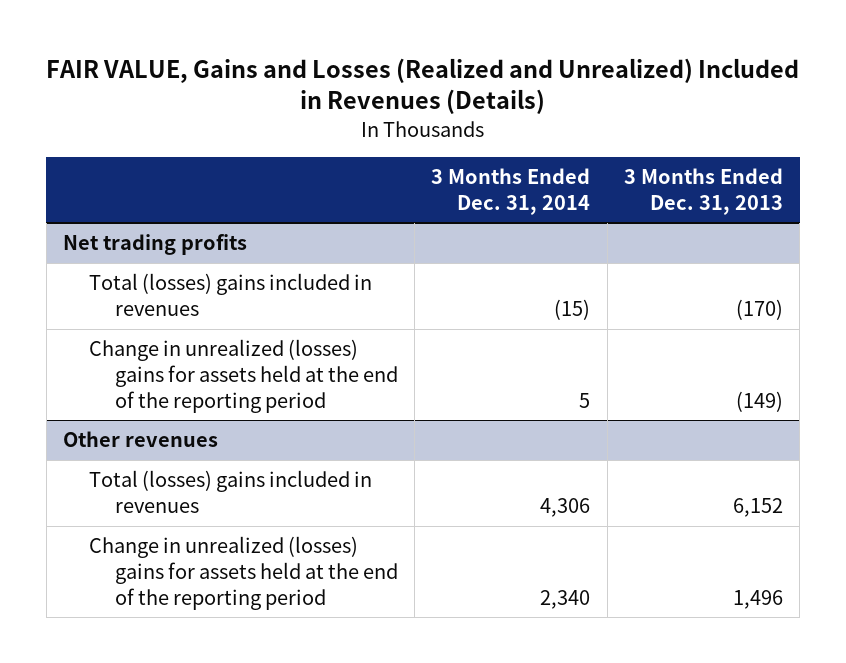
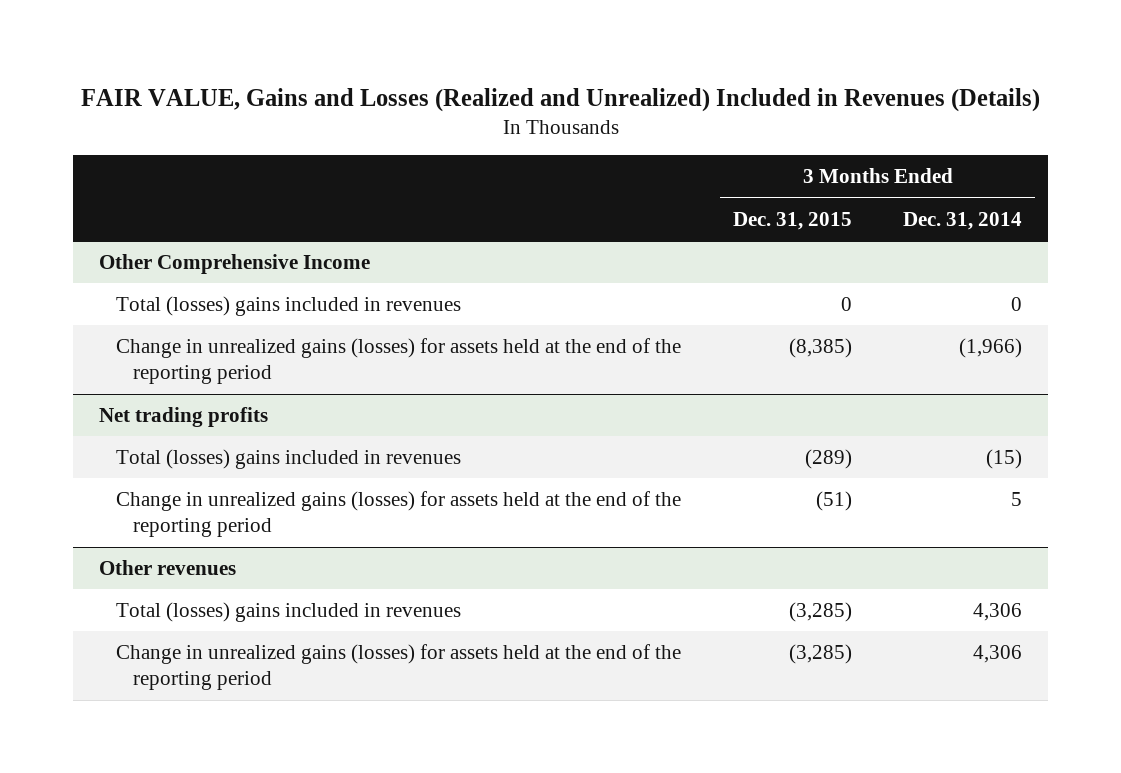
[623,168,783,215] 3 Months Ended Dec. 31, 2013 -> none
none -> [732,211,852,230] Dec. 31, 2015
none -> [98,254,370,275] Other Comprehensive Income
none -> [115,296,461,317] Total (losses) gains included in revenues
none -> [115,338,681,385] Change in unrealized gains (losses) for assets held at the end of the reporting period
[88,339,398,413] Change in unrealized (losses) gains for assets held at the end of the reporting period -> [115,491,681,538] Change in unrealized gains (losses) for assets held at the end of the reporting period
[88,536,398,610] Change in unrealized (losses) gains for assets held at the end of the reporting period -> [115,644,681,691] Change in unrealized gains (losses) for assets held at the end of the reporting period
[540,589,591,609] 2,340 -> [973,645,1023,664] 4,306

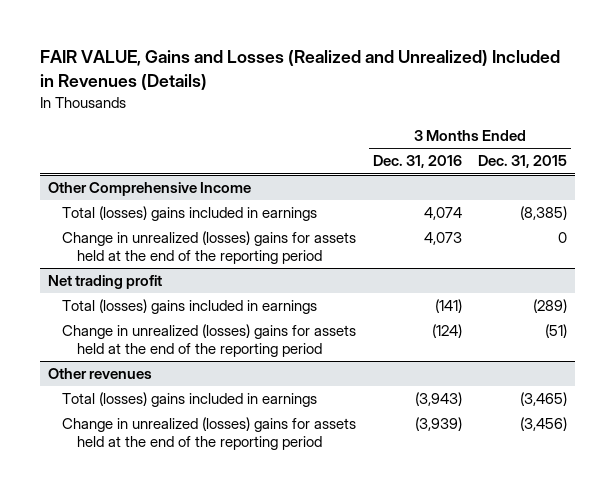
[903,211,1023,230] Dec. 31, 2014 -> none
none -> [372,155,462,169] Dec. 31, 2016
[115,296,461,317] Total (losses) gains included in revenues -> [62,206,318,222] Total (losses) gains included in earnings
[840,297,852,312] 0 -> [520,206,568,221] (8,385)
[115,338,681,385] Change in unrealized gains (losses) for assets held at the end of the reporting period -> [62,231,357,265] Change in unrealized (losses) gains for assets held at the end of the reporting period
[788,338,852,359] (8,385) -> [558,232,568,244] 0
[98,407,268,428] Net trading profits -> [47,275,162,290] Net trading profit
[115,449,461,470] Total (losses) gains included in revenues -> [62,299,318,315] Total (losses) gains included in earnings
[115,491,681,538] Change in unrealized gains (losses) for assets held at the end of the reporting period -> [62,324,357,358] Change in unrealized (losses) gains for assets held at the end of the reporting period
[115,602,461,623] Total (losses) gains included in revenues -> [62,392,318,408] Total (losses) gains included in earnings
[788,602,852,623] (3,285) -> [520,392,568,407] (3,465)
[115,644,681,691] Change in unrealized gains (losses) for assets held at the end of the reporting period -> [62,417,357,451] Change in unrealized (losses) gains for assets held at the end of the reporting period
[788,644,852,665] (3,285) -> [520,417,568,432] (3,456)

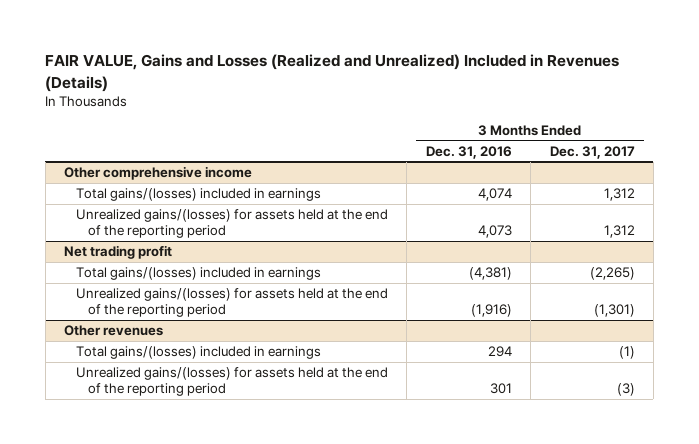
[478,155,568,169] Dec. 31, 2015 -> none
none -> [549,145,635,159] Dec. 31, 2017
[47,182,251,197] Other Comprehensive Income -> [64,166,253,181] Other comprehensive income
[62,206,318,222] Total (losses) gains included in earnings -> [76,188,322,202] Total gains/(losses) included in earnings
[62,231,357,265] Change in unrealized (losses) gains for assets held at the end of the reporting period -> [76,209,389,239] Unrealized gains/(losses) for assets held at the end of the reporting period
[62,299,318,315] Total (losses) gains included in earnings -> [76,267,322,281] Total gains/(losses) included in earnings
[434,299,462,314] (141) -> [468,267,512,281] (4,381)
[62,324,357,358] Change in unrealized (losses) gains for assets held at the end of the reporting period -> [76,288,389,318] Unrealized gains/(losses) for assets held at the end of the reporting period
[431,324,462,339] (124) -> [470,304,512,318] (1,916)
[62,392,318,408] Total (losses) gains included in earnings -> [76,346,322,360] Total gains/(losses) included in earnings
[414,392,462,407] (3,943) -> [487,346,512,358] 294
[62,417,357,451] Change in unrealized (losses) gains for assets held at the end of the reporting period -> [76,367,389,397] Unrealized gains/(losses) for assets held at the end of the reporting period
[414,417,462,432] (3,939) -> [489,383,512,395] 301

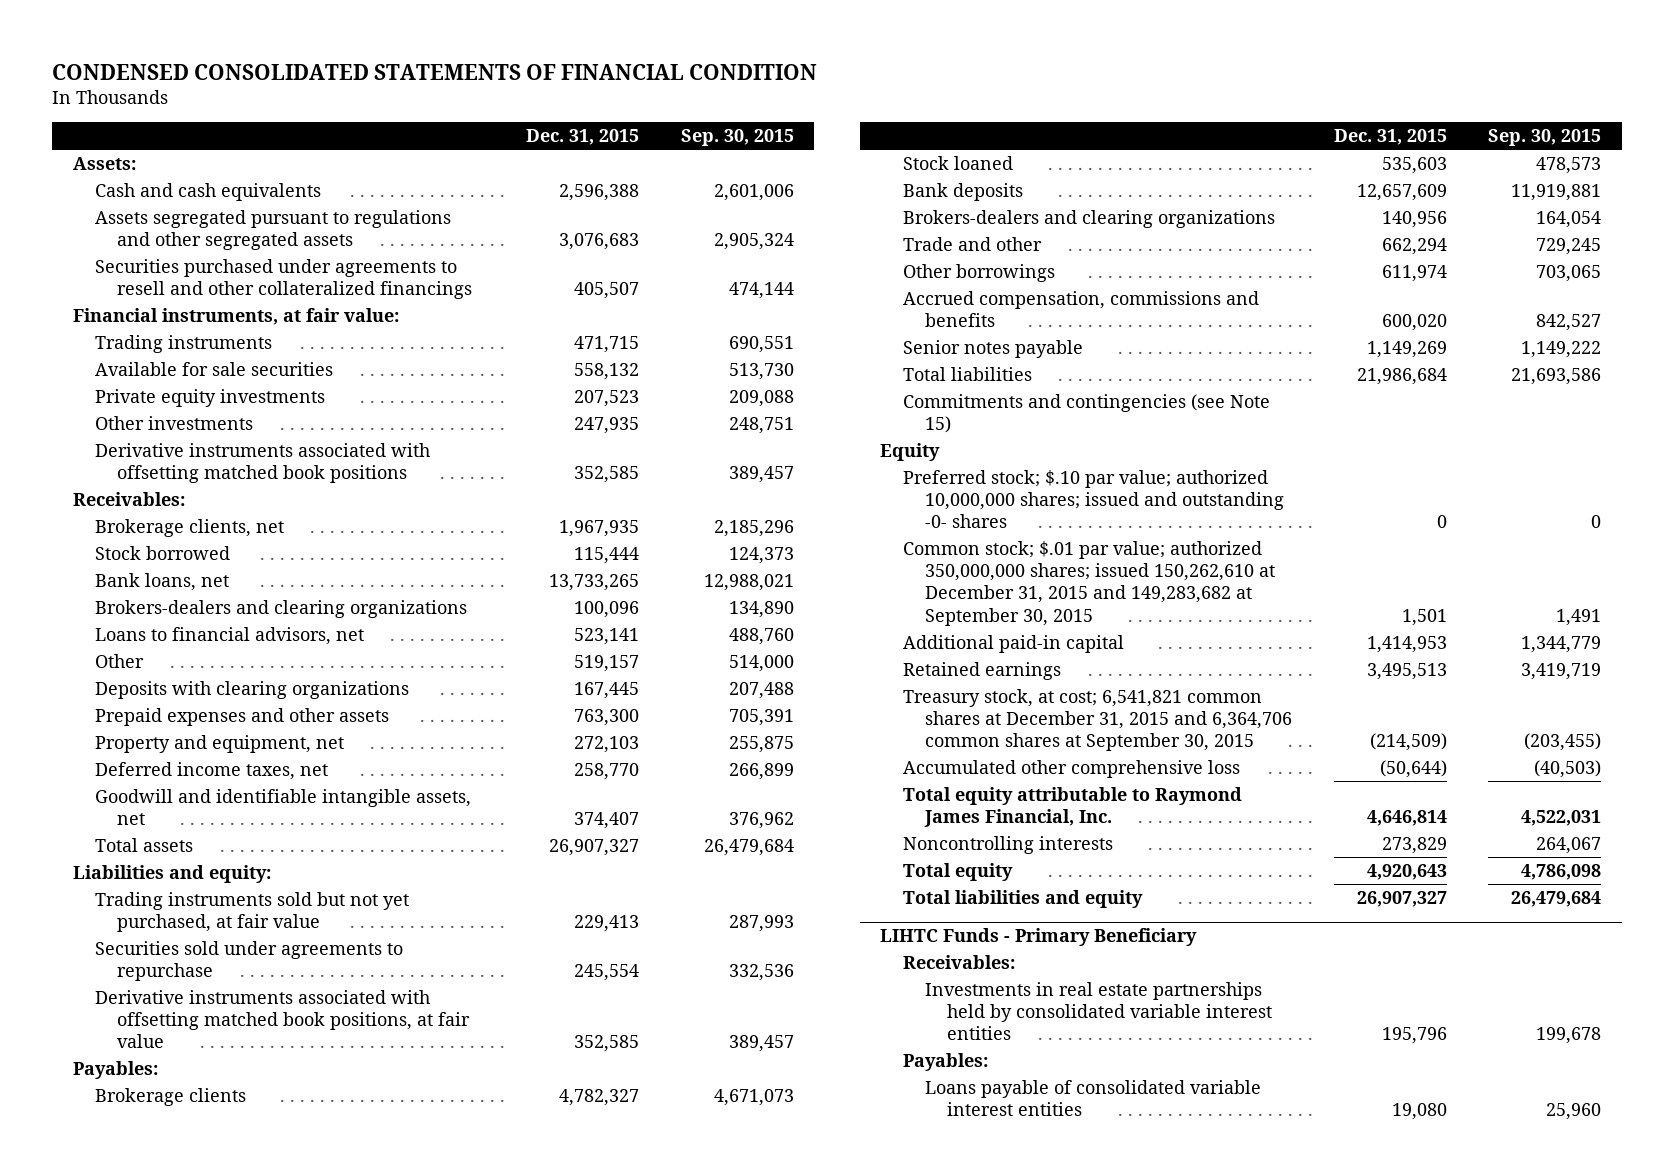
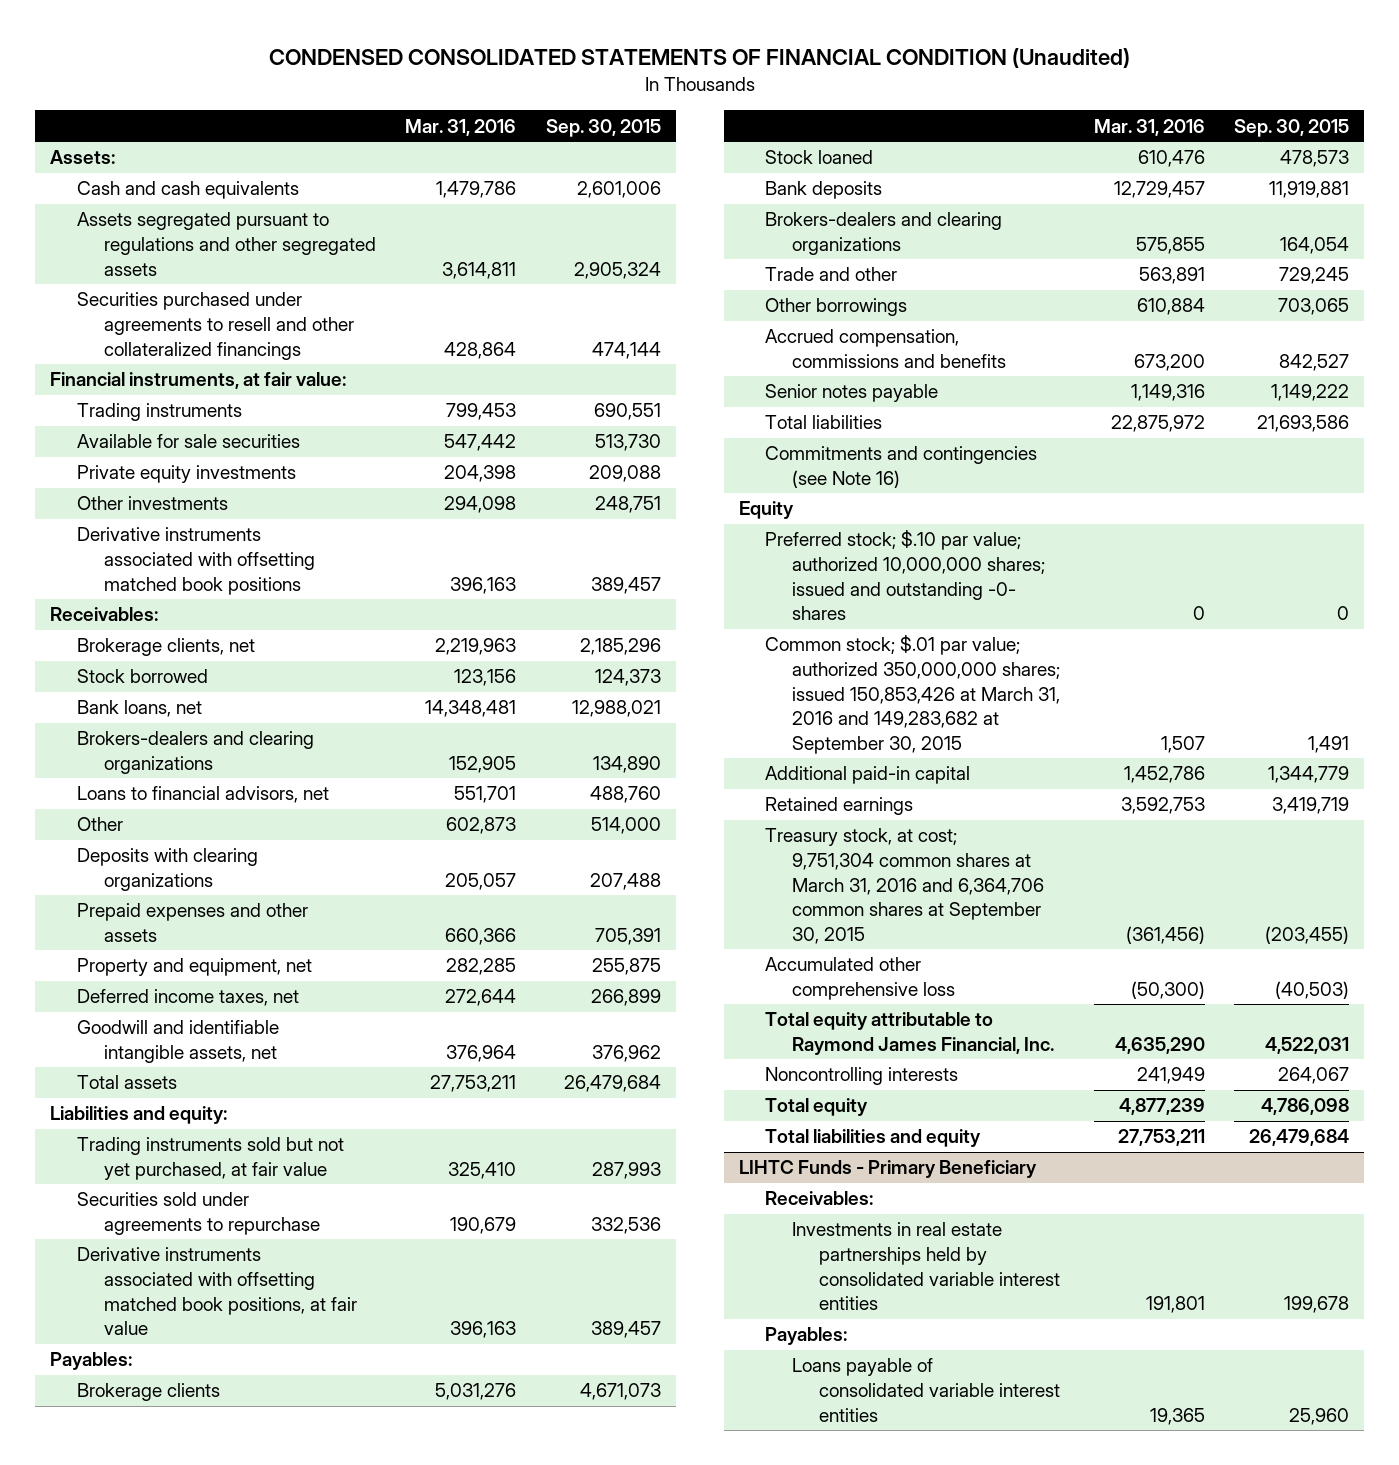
[51,63,817,80] CONDENSED CONSOLIDATED STATEMENTS OF FINANCIAL CONDITION -> [268,48,1130,69] CONDENSED CONSOLIDATED STATEMENTS OF FINANCIAL CONDITION (Unaudited)
[525,129,639,146] Dec. 31, 2015 -> none
none -> [405,118,517,136] Mar. 31, 2016
[902,393,1270,434] Commitments and contingencies (see Note 15) -> [765,446,1038,489] Commitments and contingencies (see Note 16)
[902,540,1275,626] Common stock; $.01 par value; authorized 350,000,000 shares; issued 150,262,610 at December 31, 2015 and 149,283,682 at September 30, 2015 -> [765,635,1061,754] Common stock; $.01 par value; authorized 350,000,000 shares; issued 150,853,426 at March 31, 2016 and 149,283,682 at September 30, 2015
[902,688,1292,752] Treasury stock, at cost; 6,541,821 common shares at December 31, 2015 and 6,364,706 common shares at September 30, 2015 -> [765,828,1045,944] Treasury stock, at cost; 9,751,304 common shares at March 31, 2016 and 6,364,706 common shares at September 30, 2015

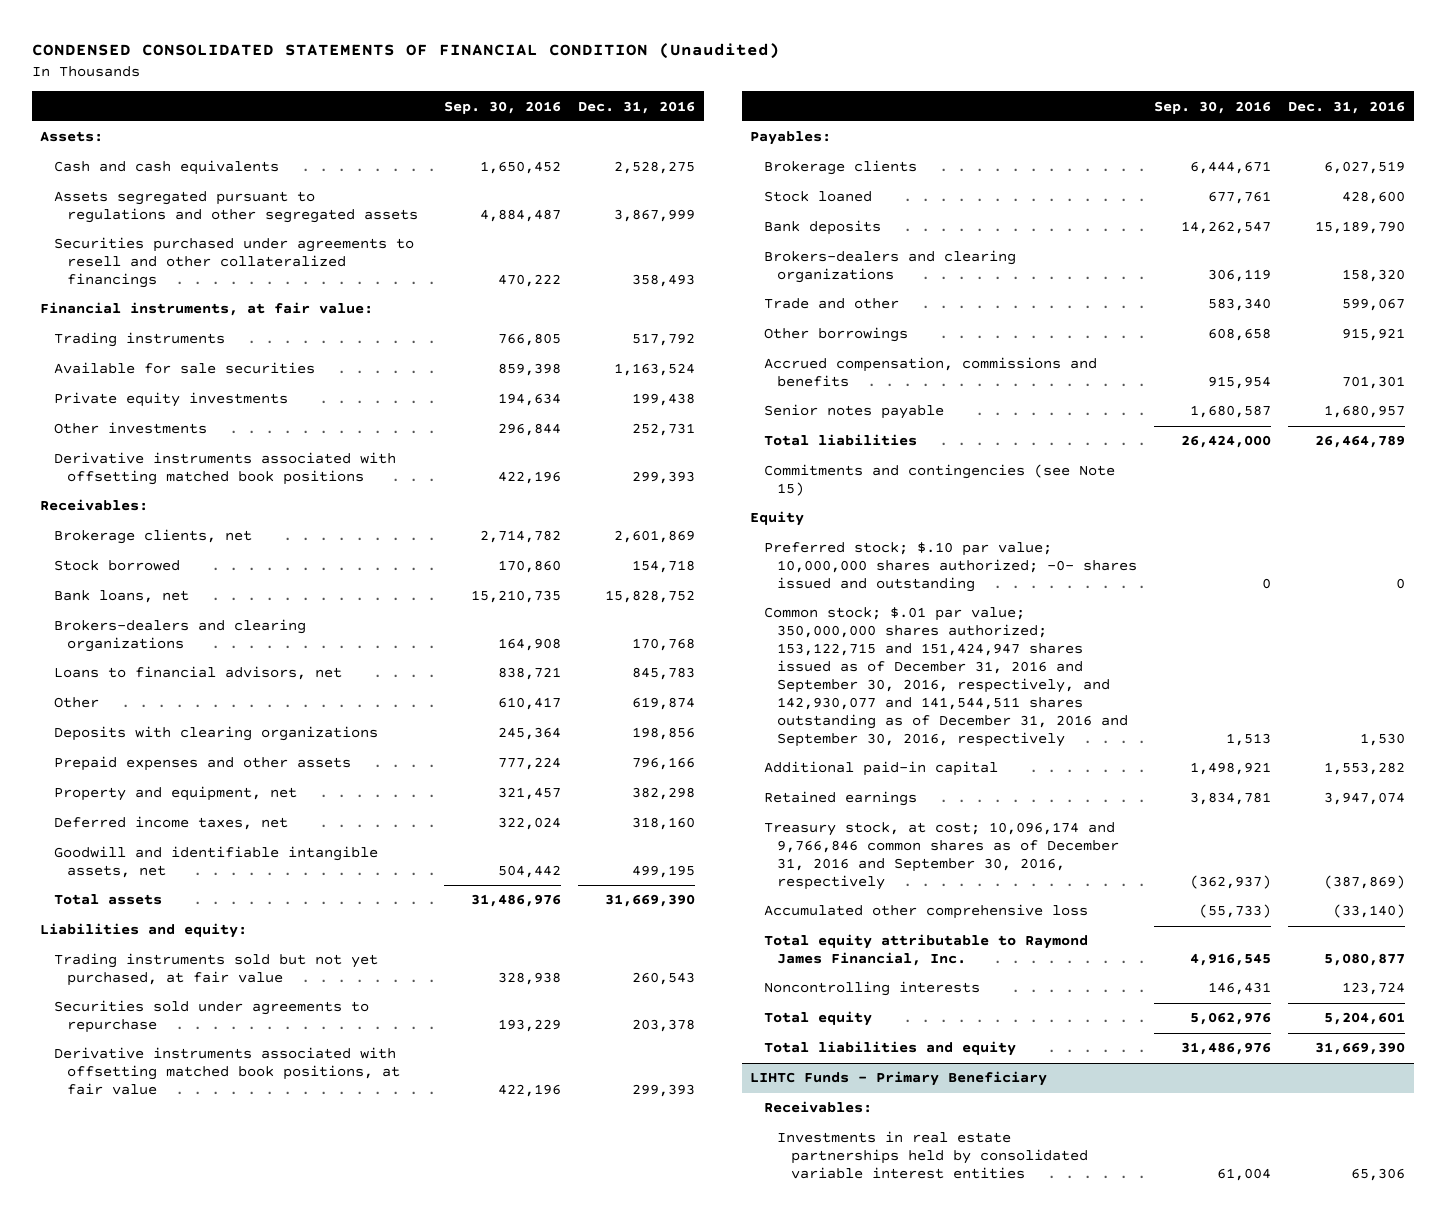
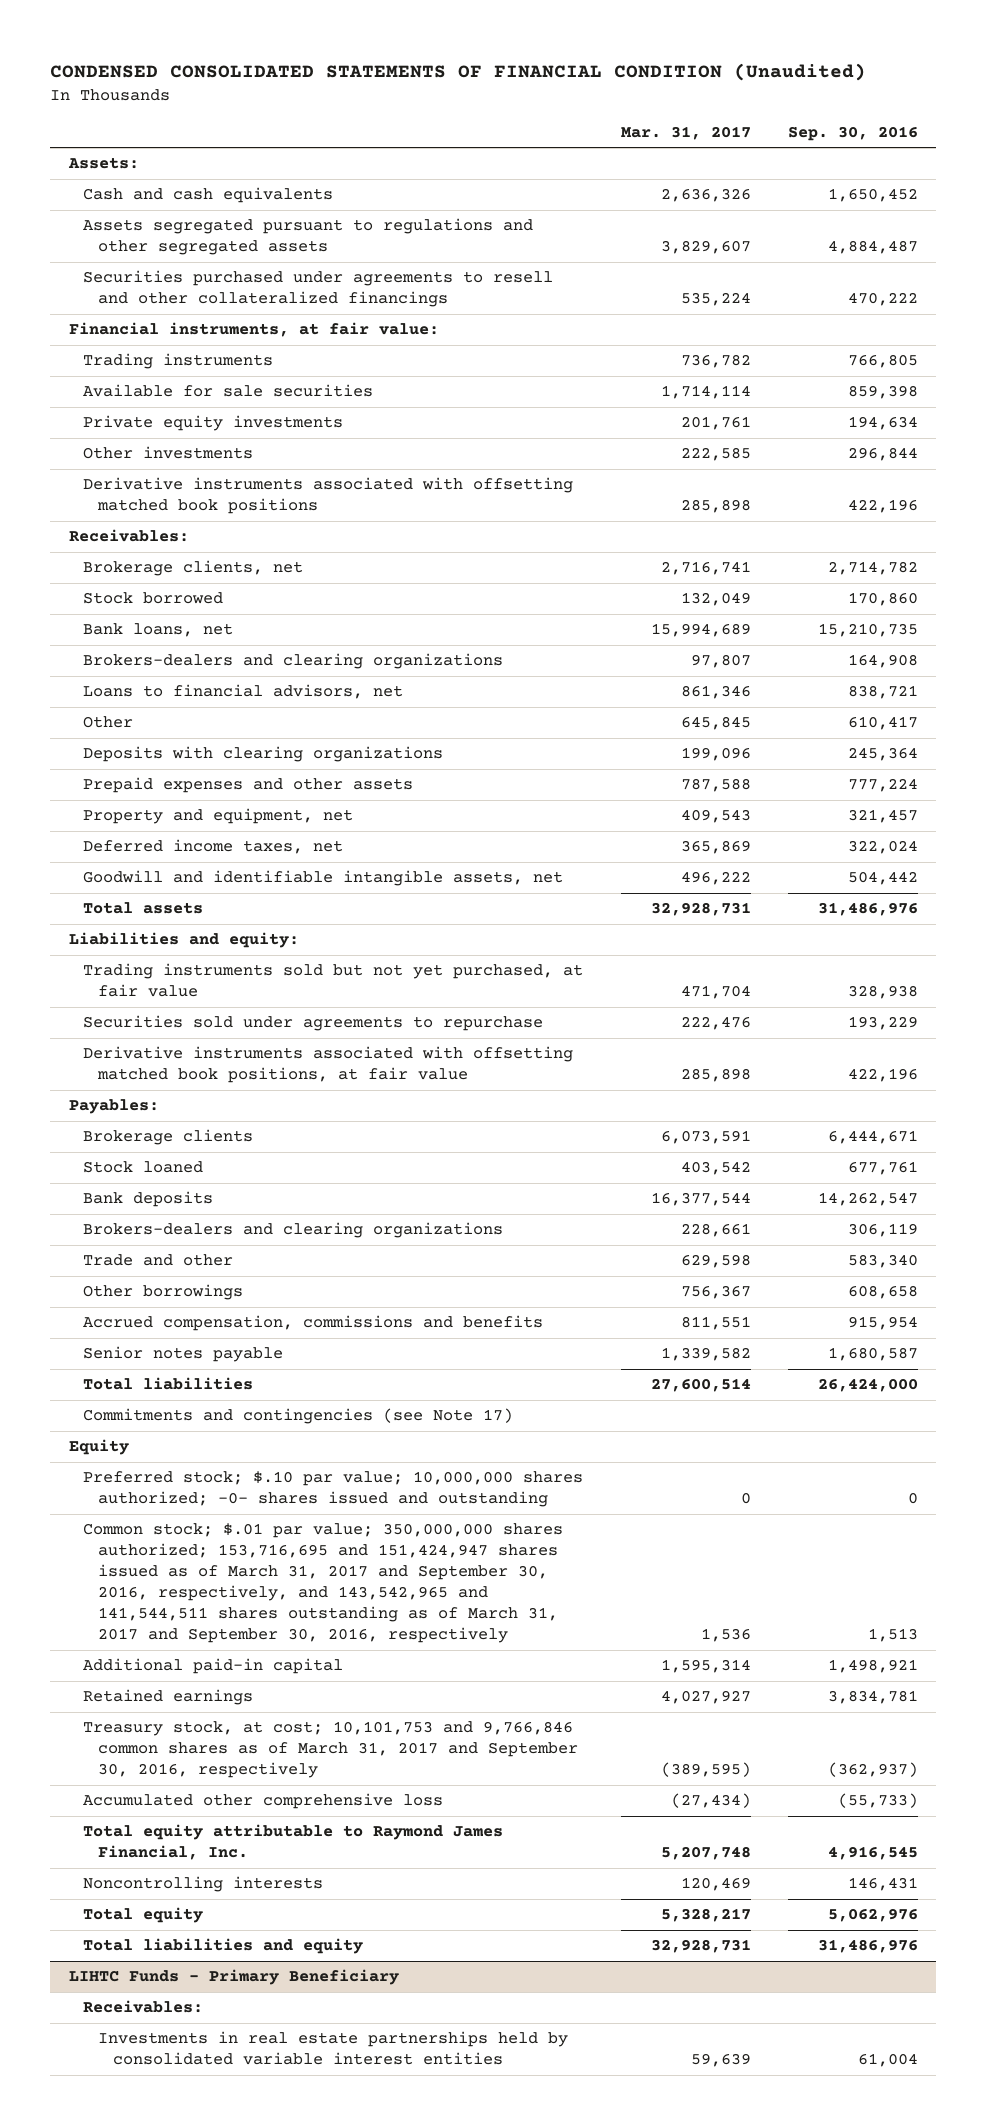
[578,100,696,114] Dec. 31, 2016 -> none
none -> [620,125,751,140] Mar. 31, 2017
[763,464,1115,497] Commitments and contingencies (see Note 15) -> [83,1408,514,1425] Commitments and contingencies (see Note 17)
[763,607,1129,747] Common stock; $.01 par value; 350,000,000 shares authorized; 153,122,715 and 151,424,947 shares issued as of December 31, 2016 and September 30, 2016, respectively, and 142,930,077 and 141,544,511 shares outstanding as of December 31, 2016 and September 30, 2016, respectively -> [83,1523,564,1644] Common stock; $.01 par value; 350,000,000 shares authorized; 153,716,695 and 151,424,947 shares issued as of March 31, 2017 and September 30, 2016, respectively, and 143,542,965 and 141,544,511 shares outstanding as of March 31, 2017 and September 30, 2016, respectively
[763,822,1120,890] Treasury stock, at cost; 10,096,174 and 9,766,846 common shares as of December 31, 2016 and September 30, 2016, respectively -> [83,1721,579,1779] Treasury stock, at cost; 10,101,753 and 9,766,846 common shares as of March 31, 2017 and September 30, 2016, respectively

